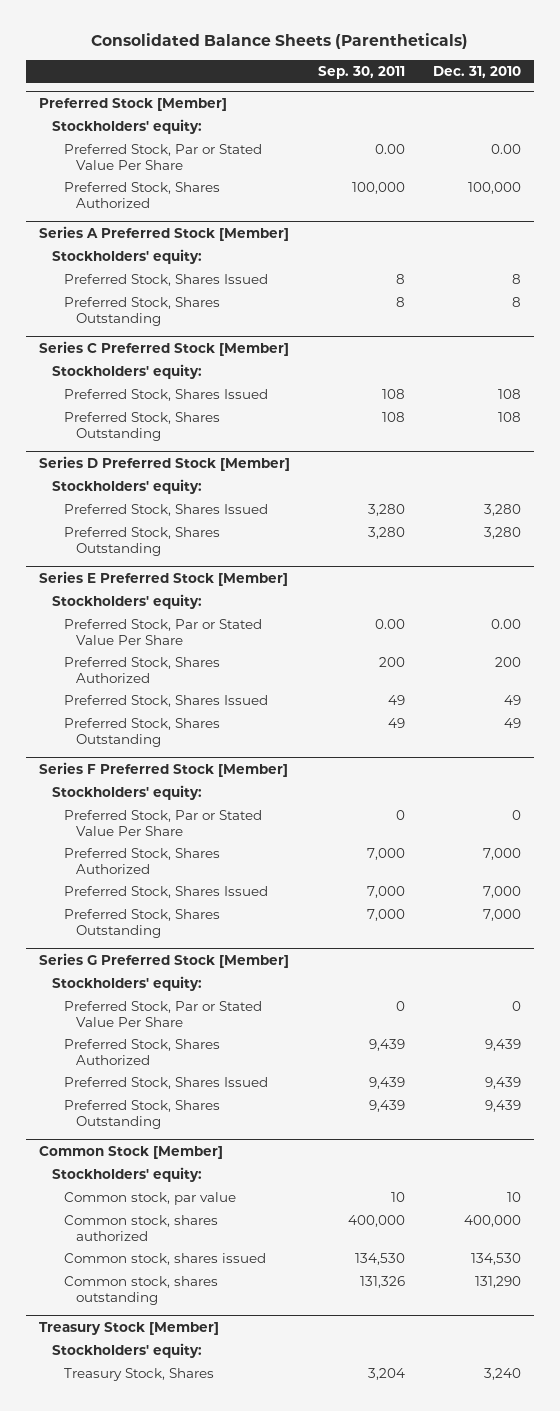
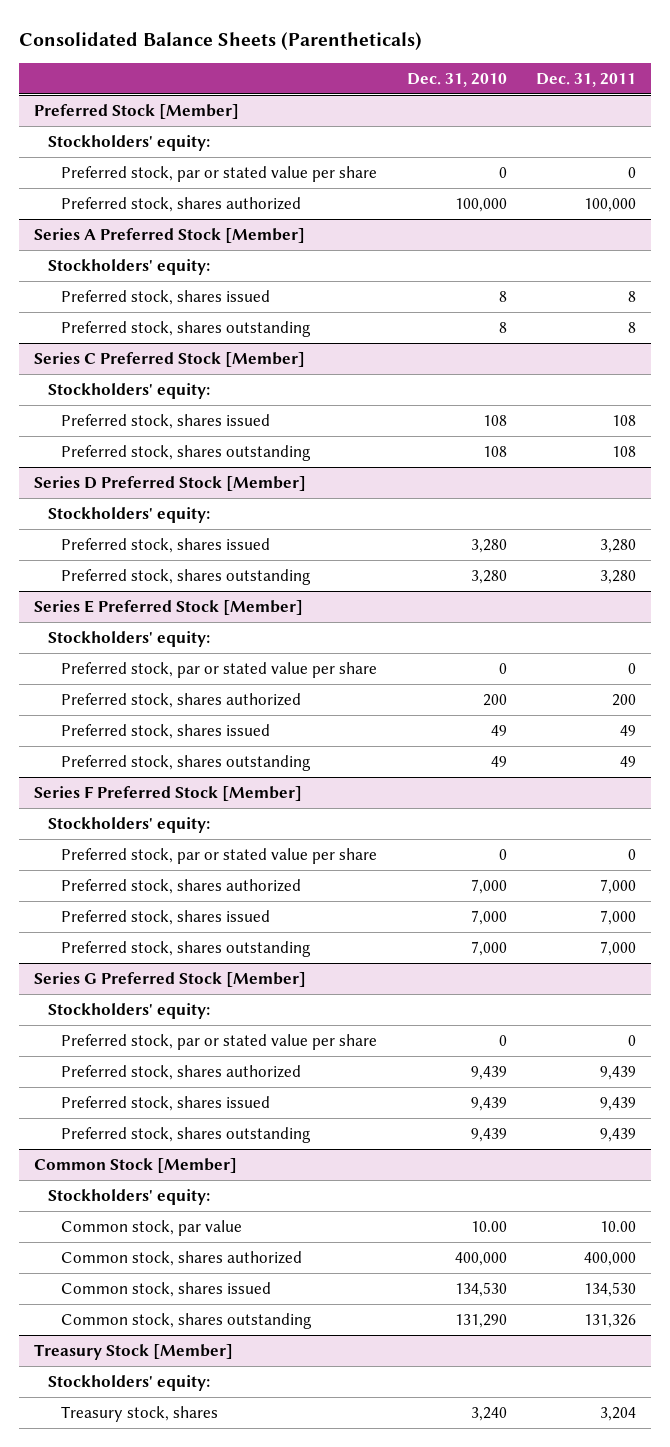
[317,66,405,80] Sep. 30, 2011 -> none
none -> [536,72,637,87] Dec. 31, 2011
[63,144,262,170] Preferred Stock, Par or Stated Value Per Share -> [61,166,378,183] Preferred stock, par or stated value per share
[490,144,521,155] 0.00 -> [498,167,507,179] 0
[63,182,220,208] Preferred Stock, Shares Authorized -> [61,197,302,213] Preferred stock, shares authorized
[63,274,268,287] Preferred Stock, Shares Issued -> [61,290,271,306] Preferred stock, shares issued
[63,297,220,326] Preferred Stock, Shares Outstanding -> [61,321,312,338] Preferred stock, shares outstanding
[63,389,268,402] Preferred Stock, Shares Issued -> [61,414,271,430] Preferred stock, shares issued
[63,412,220,441] Preferred Stock, Shares Outstanding -> [61,445,312,462] Preferred stock, shares outstanding
[63,504,268,517] Preferred Stock, Shares Issued -> [61,538,271,554] Preferred stock, shares issued
[63,527,220,556] Preferred Stock, Shares Outstanding -> [61,569,312,586] Preferred stock, shares outstanding
[63,619,262,645] Preferred Stock, Par or Stated Value Per Share -> [61,662,378,679] Preferred stock, par or stated value per share
[490,619,521,630] 0.00 -> [498,663,507,675] 0
[63,657,220,683] Preferred Stock, Shares Authorized -> [61,693,302,709] Preferred stock, shares authorized
[63,695,268,708] Preferred Stock, Shares Issued -> [61,724,271,740] Preferred stock, shares issued
[63,718,220,747] Preferred Stock, Shares Outstanding -> [61,755,312,772] Preferred stock, shares outstanding
[63,810,262,836] Preferred Stock, Par or Stated Value Per Share -> [61,848,378,865] Preferred stock, par or stated value per share
[63,848,220,874] Preferred Stock, Shares Authorized -> [61,879,302,895] Preferred stock, shares authorized
[63,886,268,899] Preferred Stock, Shares Issued -> [61,910,271,926] Preferred stock, shares issued
[63,909,220,938] Preferred Stock, Shares Outstanding -> [61,941,312,958] Preferred stock, shares outstanding
[63,1001,262,1027] Preferred Stock, Par or Stated Value Per Share -> [61,1034,378,1051] Preferred stock, par or stated value per share
[63,1039,220,1065] Preferred Stock, Shares Authorized -> [61,1065,302,1081] Preferred stock, shares authorized
[63,1077,268,1090] Preferred Stock, Shares Issued -> [61,1096,271,1112] Preferred stock, shares issued
[63,1100,220,1129] Preferred Stock, Shares Outstanding -> [61,1127,312,1144] Preferred stock, shares outstanding
[506,1192,521,1203] 10 -> [470,1221,507,1233] 10.00
[63,1368,214,1382] Treasury Stock, Shares -> [61,1406,219,1423] Treasury stock, shares

